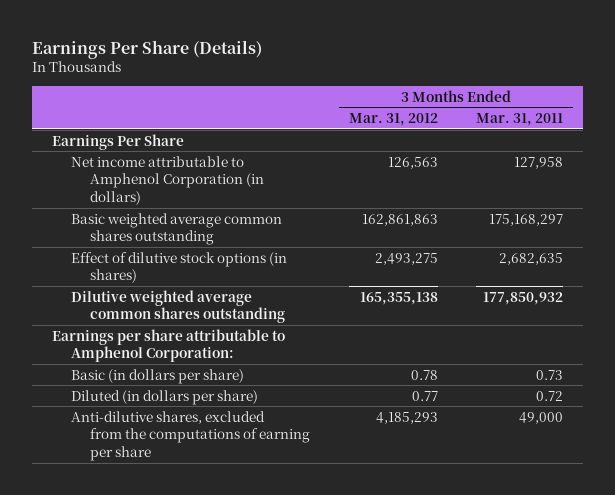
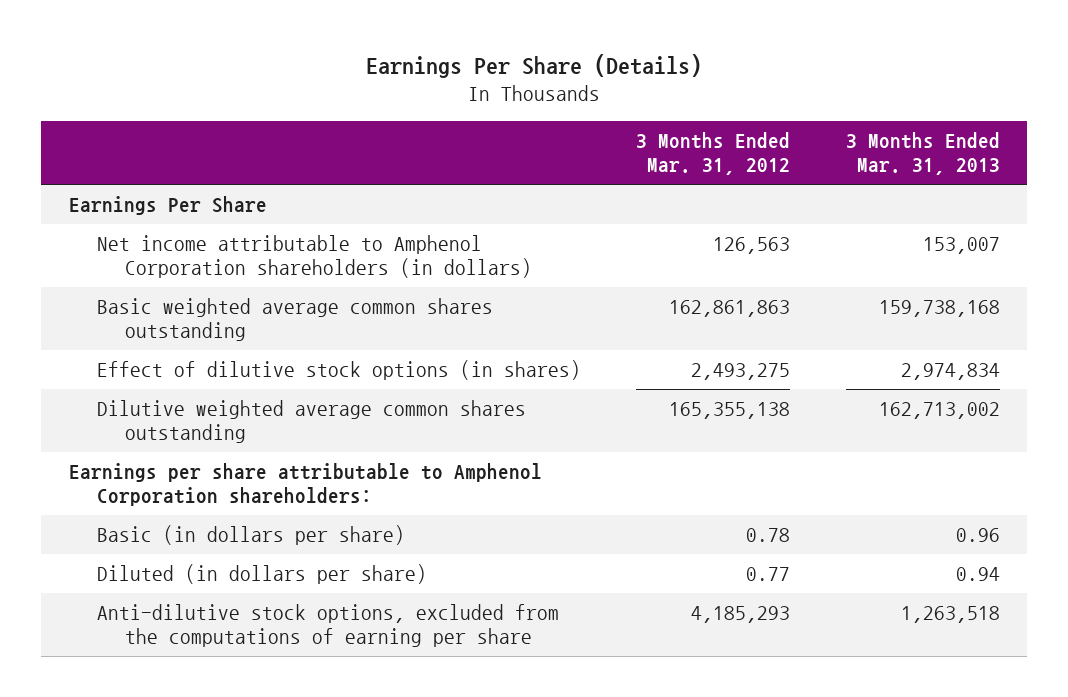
[476,113,564,127] Mar. 31, 2011 -> none
none -> [845,131,1000,176] 3 Months Ended Mar. 31, 2013
[70,155,264,205] Net income attributable to Amphenol Corporation (in dollars) -> [96,234,532,279] Net income attributable to Amphenol Corporation shareholders (in dollars)
[51,328,285,363] Earnings per share attributable to Amphenol Corporation: -> [68,462,542,507] Earnings per share attributable to Amphenol Corporation shareholders:
[70,410,310,461] Anti-dilutive shares, excluded from the computations of earning per share -> [96,603,559,648] Anti-dilutive stock options, excluded from the computations of earning per share

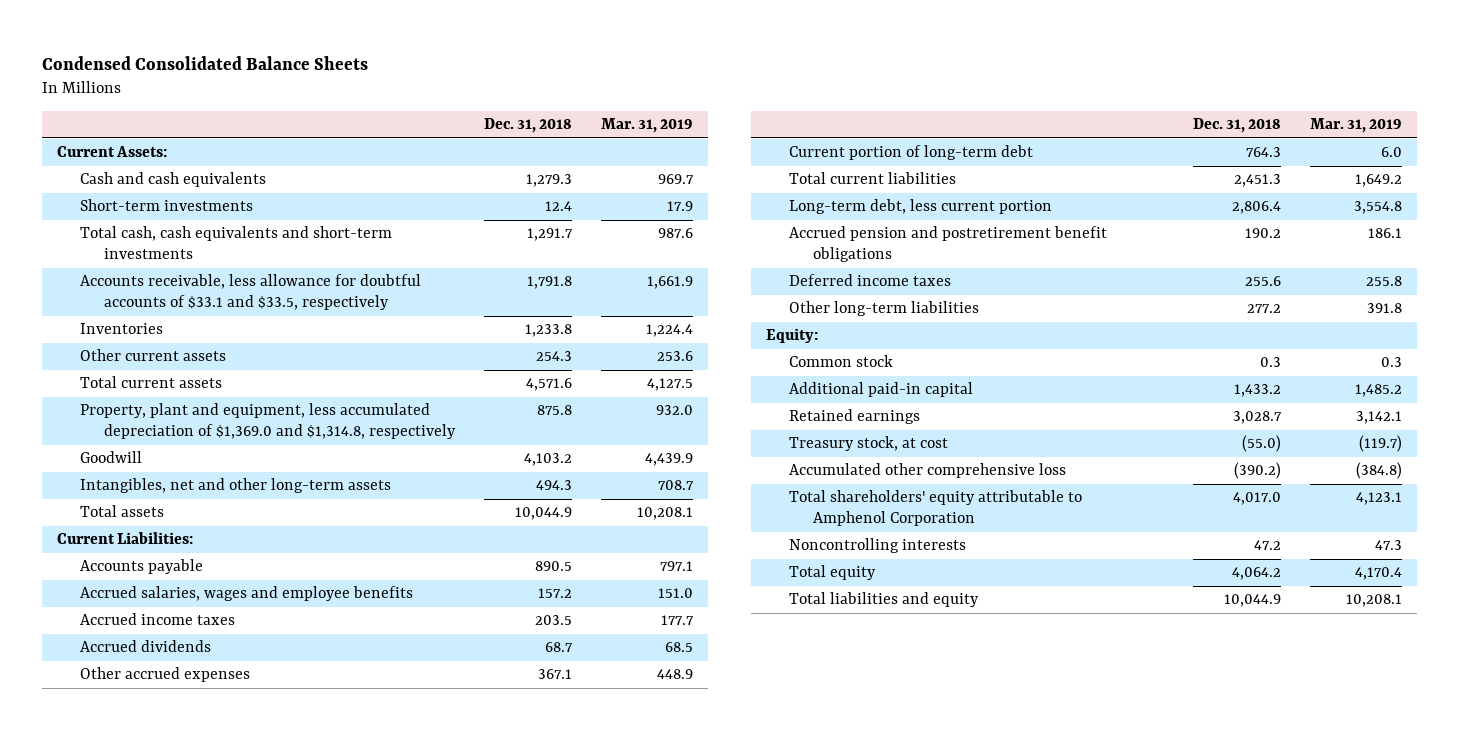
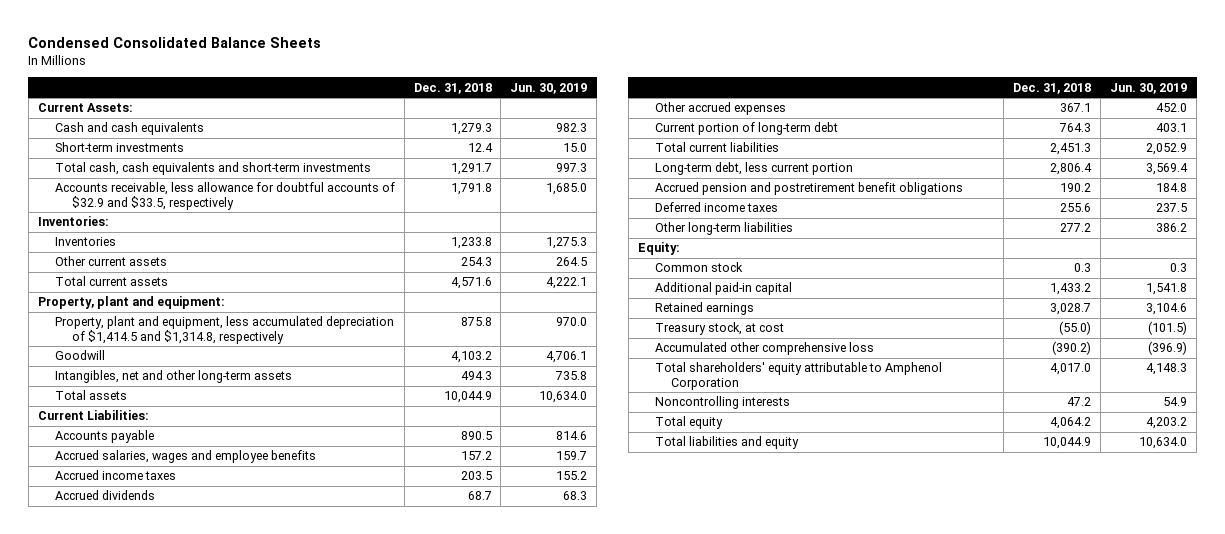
[601,118,694,134] Mar. 31, 2019 -> none
none -> [510,82,588,94] Jun. 30, 2019
[80,274,422,311] Accounts receivable, less allowance for doubtful accounts of $33.1 and $33.5, respectively -> [54,182,395,210] Accounts receivable, less allowance for doubtful accounts of $32.9 and $33.5, respectively
none -> [37,216,109,227] Inventories:
none -> [37,296,225,310] Property, plant and equipment:
[80,403,456,440] Property, plant and equipment, less accumulated depreciation of $1,369.0 and $1,314.8, respectively -> [54,316,394,344] Property, plant and equipment, less accumulated depreciation of $1,414.5 and $1,314.8, respectively

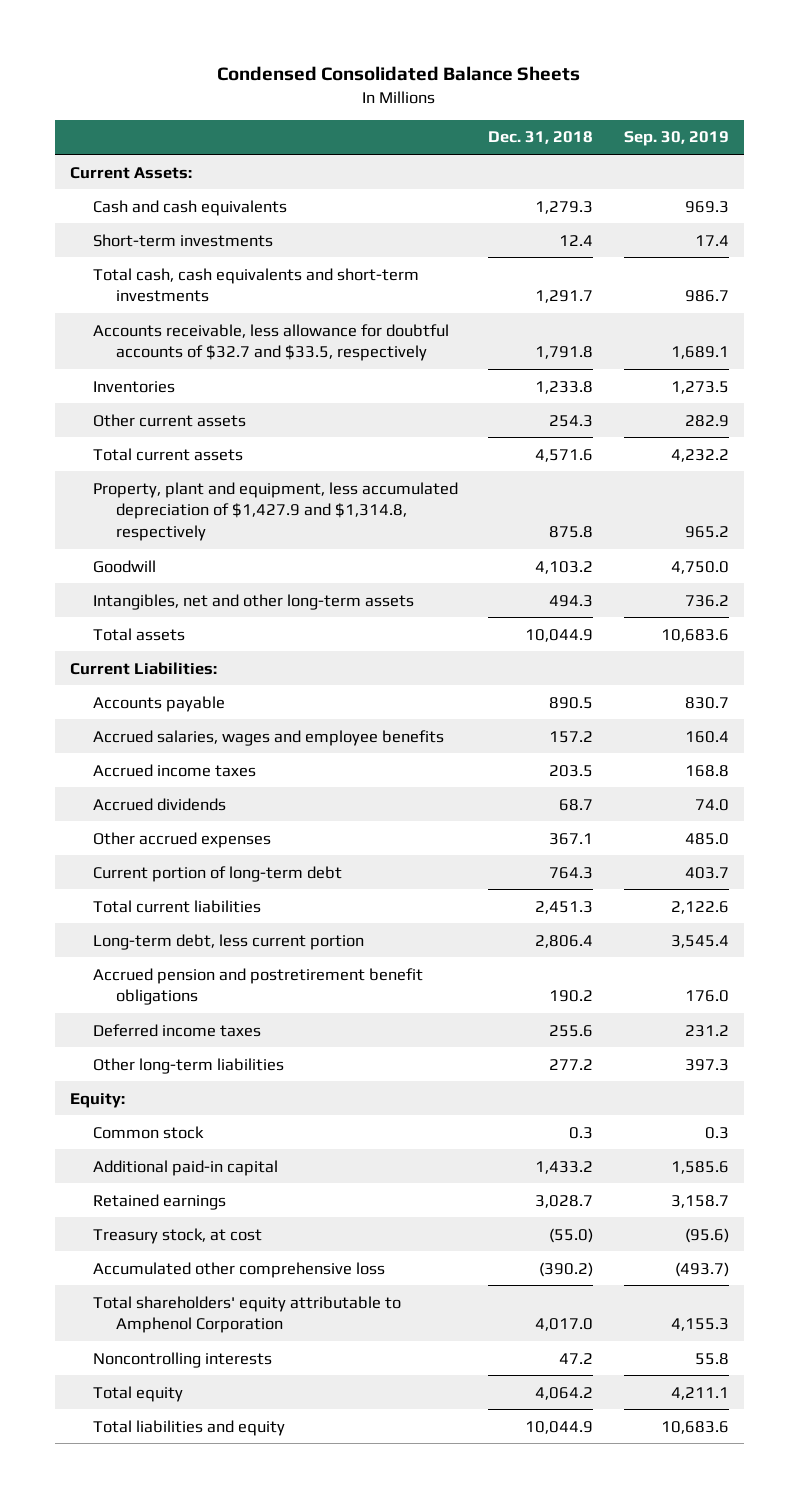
[510,82,588,94] Jun. 30, 2019 -> none
none -> [623,131,729,147] Sep. 30, 2019
[37,216,109,227] Inventories: -> none
[54,182,395,210] Accounts receivable, less allowance for doubtful accounts of $32.9 and $33.5, respectively -> [92,323,449,362] Accounts receivable, less allowance for doubtful accounts of $32.7 and $33.5, respectively
[37,296,225,310] Property, plant and equipment: -> none
[54,316,394,344] Property, plant and equipment, less accumulated depreciation of $1,414.5 and $1,314.8, respectively -> [92,481,458,542] Property, plant and equipment, less accumulated depreciation of $1,427.9 and $1,314.8, respectively

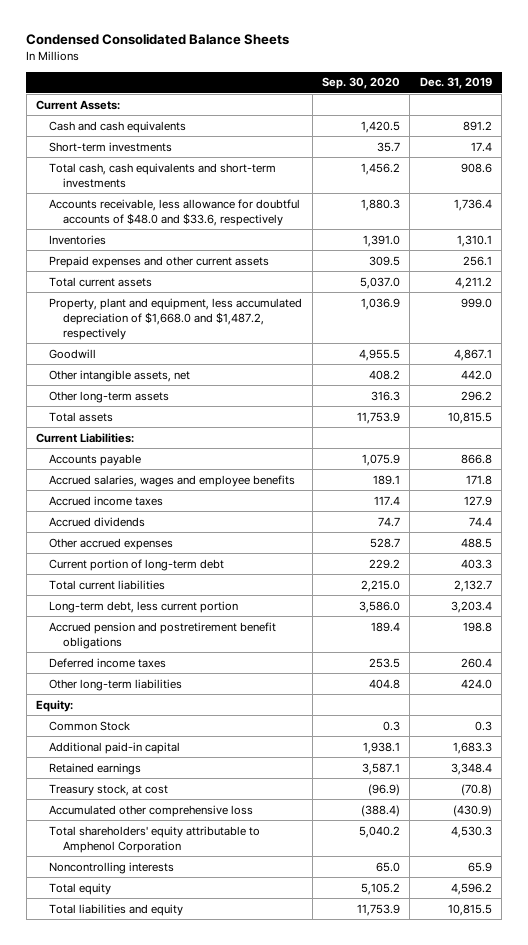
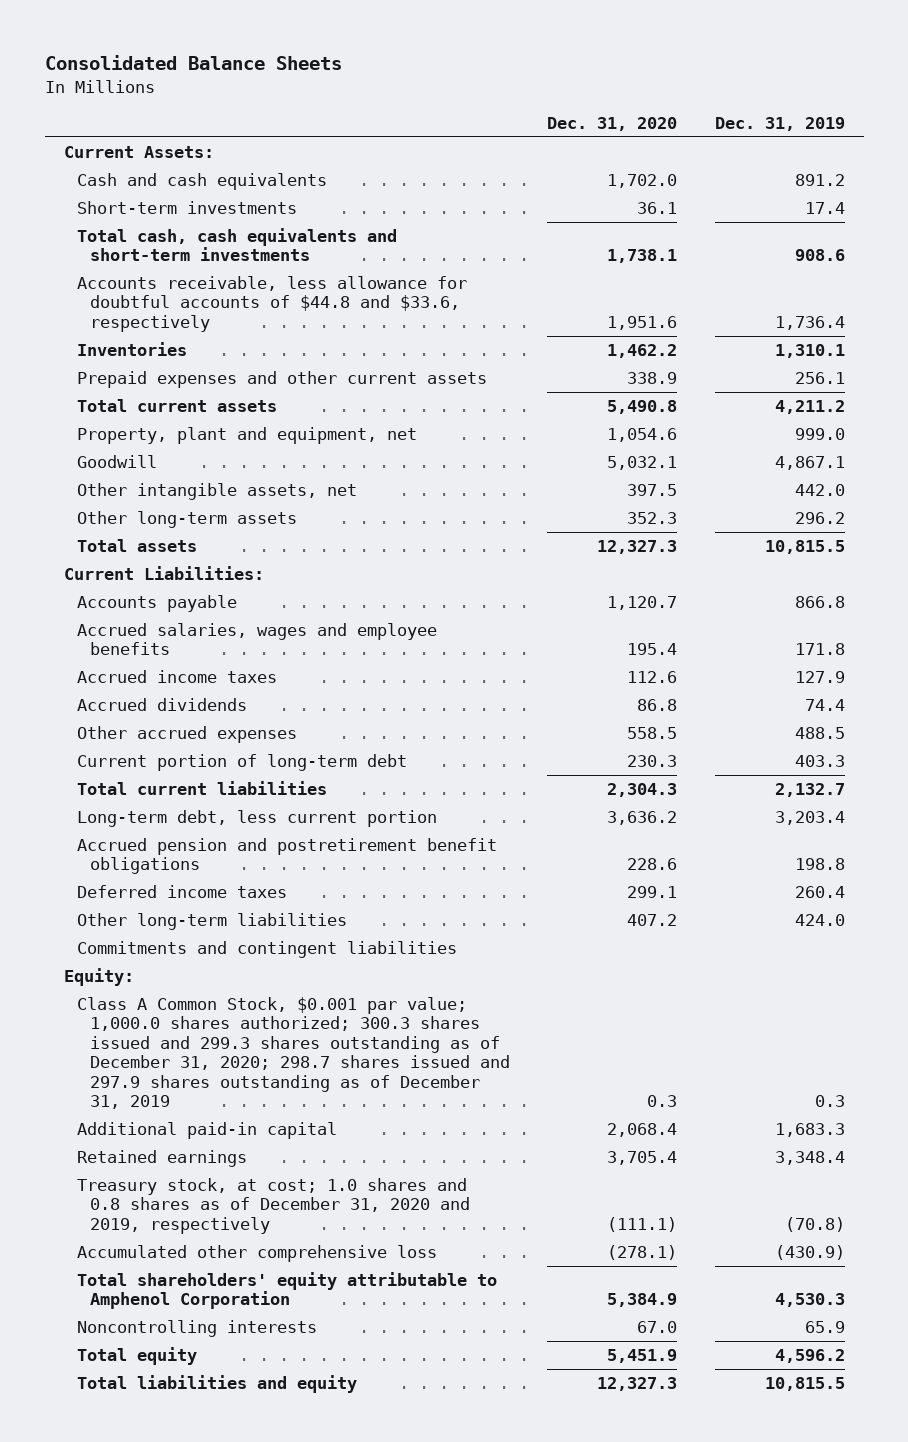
[26,33,290,46] Condensed Consolidated Balance Sheets -> [44,55,342,71] Consolidated Balance Sheets
[322,77,401,90] Sep. 30, 2020 -> none
none -> [547,116,678,131] Dec. 31, 2020
[49,198,301,226] Accounts receivable, less allowance for doubtful accounts of $48.0 and $33.6, respectively -> [76,275,467,332] Accounts receivable, less allowance for doubtful accounts of $44.8 and $33.6, respectively
[49,297,303,340] Property, plant and equipment, less accumulated depreciation of $1,668.0 and $1,487.2, respectively -> [76,426,417,444] Property, plant and equipment, net
none -> [76,940,457,958] Commitments and contingent liabilities
[49,720,131,731] Common Stock -> [76,996,510,1110] Class A Common Stock, $0.001 par value; 1,000.0 shares authorized; 300.3 shares issued and 299.3 shares outstanding as of December 31, 2020; 298.7 shares issued and 297.9 shares outstanding as of December 31, 2019
[49,783,169,796] Treasury stock, at cost -> [76,1177,470,1234] Treasury stock, at cost; 1.0 shares and 0.8 shares as of December 31, 2020 and 2019, respectively

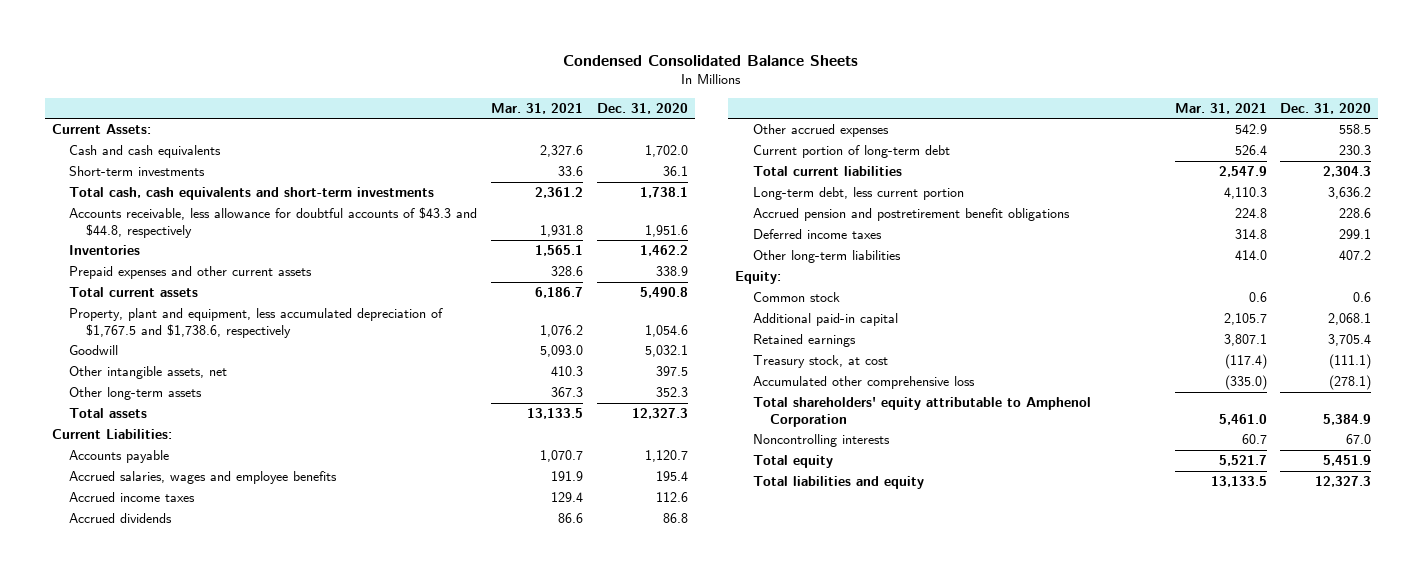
[44,55,342,71] Consolidated Balance Sheets -> [563,54,859,66] Condensed Consolidated Balance Sheets
[714,116,845,131] Dec. 31, 2019 -> none
none -> [490,102,583,114] Mar. 31, 2021
[76,275,467,332] Accounts receivable, less allowance for doubtful accounts of $44.8 and $33.6, respectively -> [68,207,477,238] Accounts receivable, less allowance for doubtful accounts of $43.3 and $44.8, respectively
[76,426,417,444] Property, plant and equipment, net -> [68,308,443,338] Property, plant and equipment, less accumulated depreciation of $1,767.5 and $1,738.6, respectively
[76,940,457,958] Commitments and contingent liabilities -> none
[76,996,510,1110] Class A Common Stock, $0.001 par value; 1,000.0 shares authorized; 300.3 shares issued and 299.3 shares outstanding as of December 31, 2020; 298.7 shares issued and 297.9 shares outstanding as of December 31, 2019 -> none
none -> [752,292,840,303] Common stock
[607,1122,678,1137] 2,068.4 -> [1328,313,1372,326] 2,068.1
[76,1177,470,1234] Treasury stock, at cost; 1.0 shares and 0.8 shares as of December 31, 2020 and 2019, respectively -> [752,355,888,369] Treasury stock, at cost

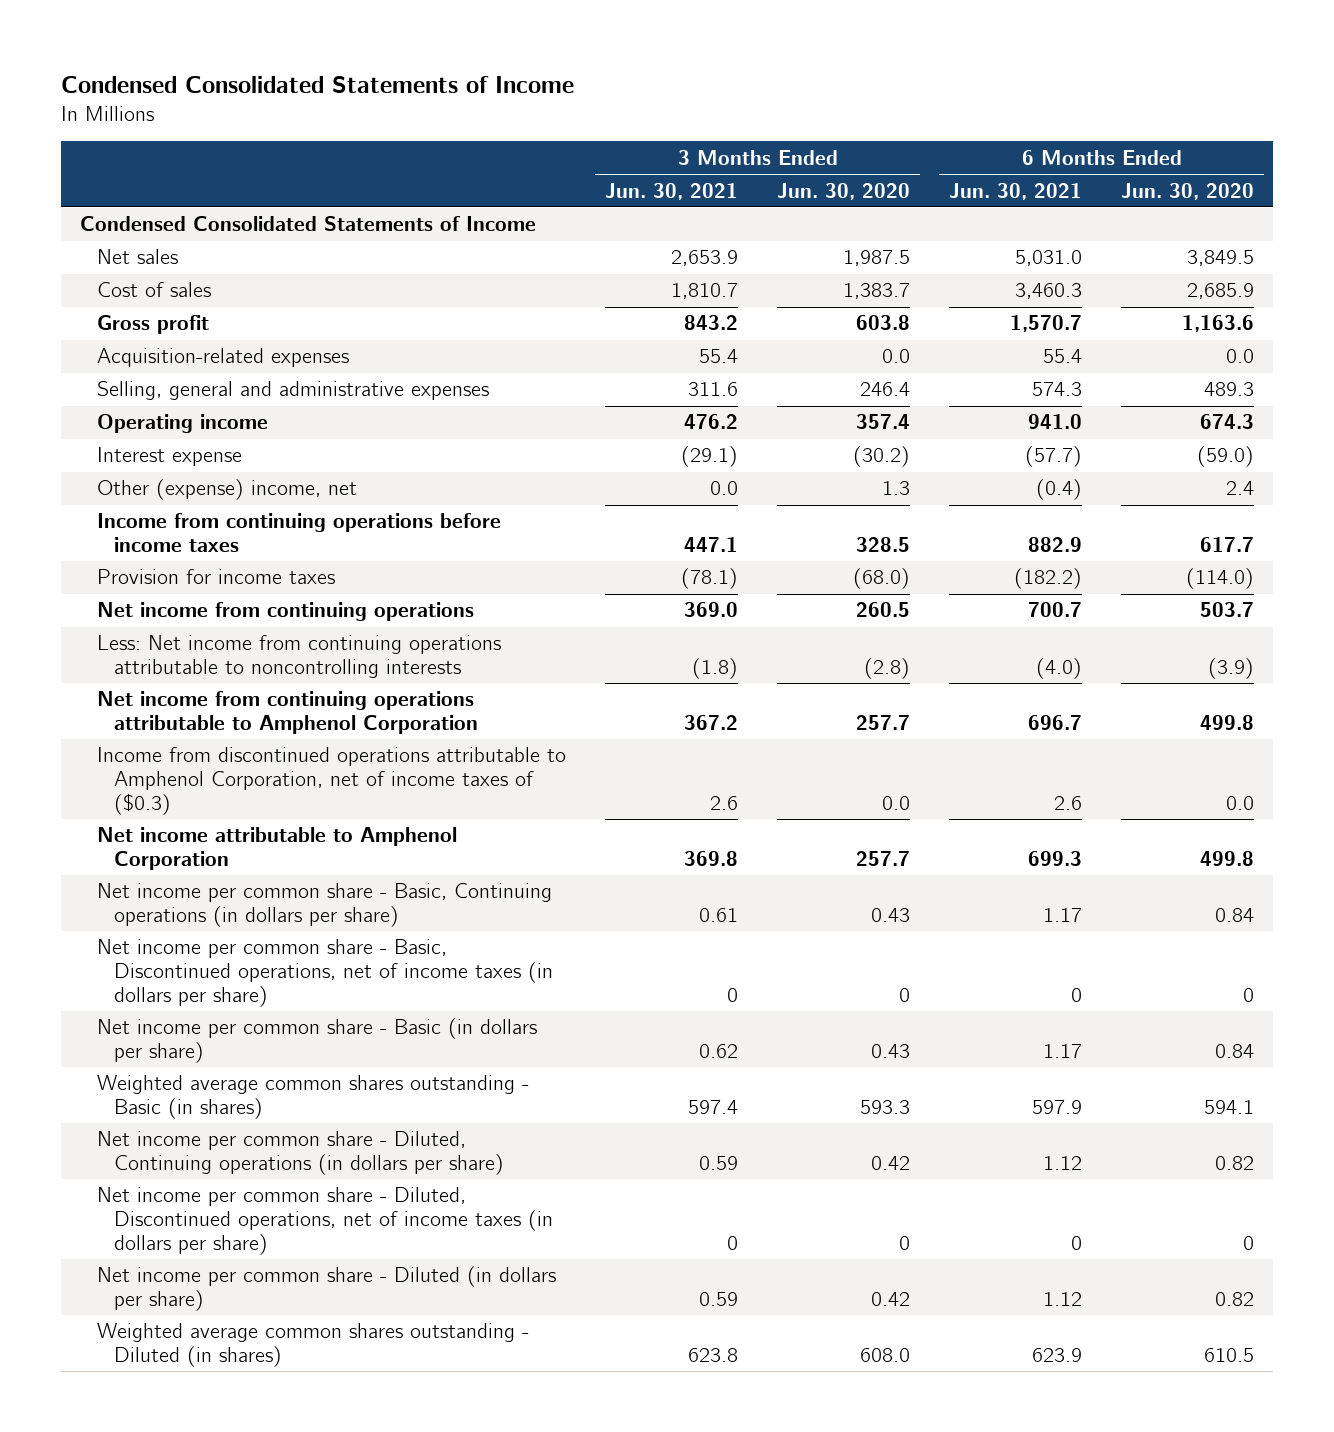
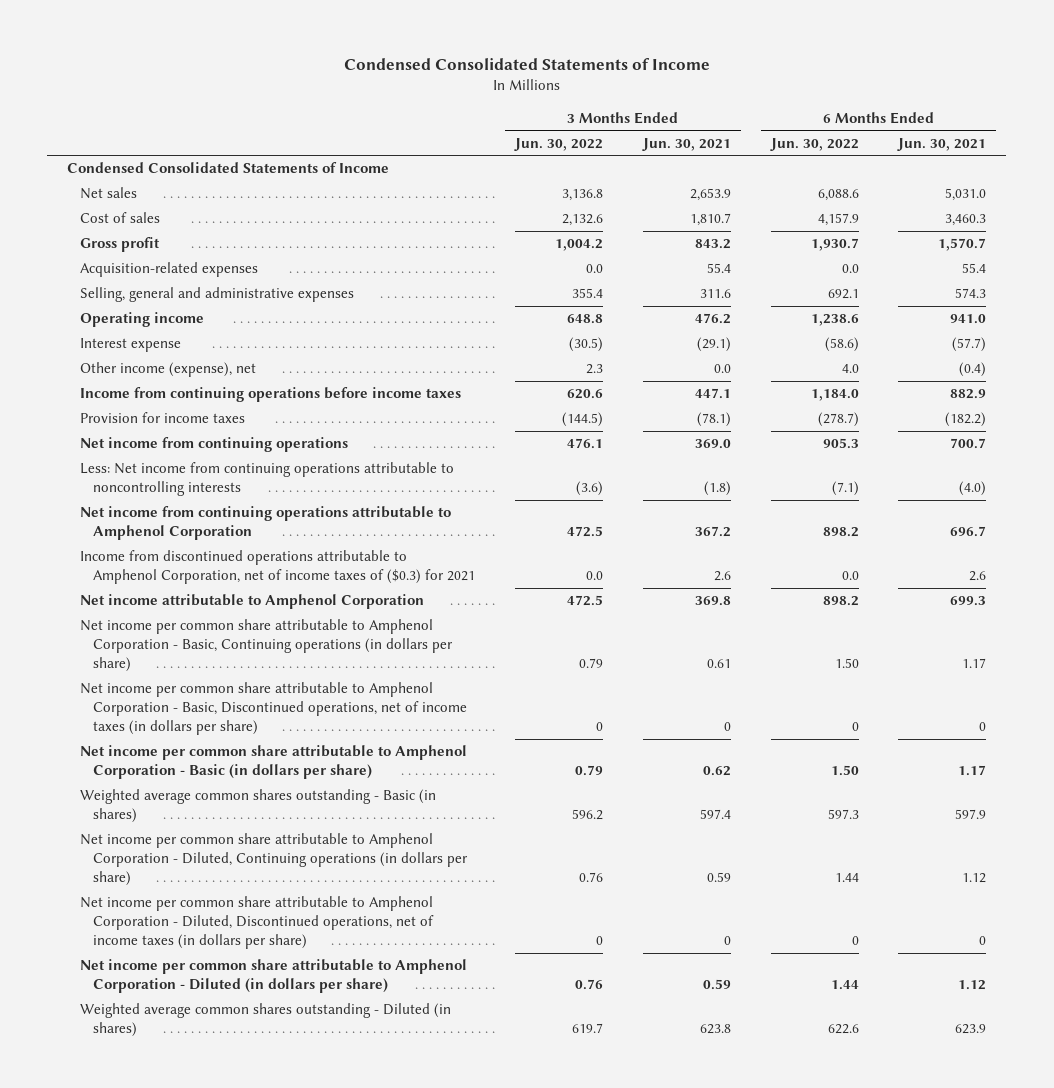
[777,182,911,200] Jun. 30, 2020 -> none
[1120,182,1254,200] Jun. 30, 2020 -> none
none -> [514,137,604,151] Jun. 30, 2022
none -> [769,137,859,151] Jun. 30, 2022
[97,479,358,501] Other (expense) income, net -> [80,362,257,378] Other income (expense), net
[97,747,567,815] Income from discontinued operations attributable to Amphenol Corporation, net of income taxes of ($0.3) -> [80,550,476,585] Income from discontinued operations attributable to Amphenol Corporation, net of income taxes of ($0.3) for 2021
[97,883,553,928] Net income per common share - Basic, Continuing operations (in dollars per share) -> [80,619,454,673] Net income per common share attributable to Amphenol Corporation - Basic, Continuing operations (in dollars per share)
[97,939,553,1007] Net income per common share - Basic, Discontinued operations, net of income taxes (in dollars per share) -> [80,682,468,736] Net income per common share attributable to Amphenol Corporation - Basic, Discontinued operations, net of income taxes (in dollars per share)
[97,1018,538,1064] Net income per common share - Basic (in dollars per share) -> [80,745,468,780] Net income per common share attributable to Amphenol Corporation - Basic (in dollars per share)
[97,1131,504,1176] Net income per common share - Diluted, Continuing operations (in dollars per share) -> [80,833,469,887] Net income per common share attributable to Amphenol Corporation - Diluted, Continuing operations (in dollars per share)
[97,1187,553,1255] Net income per common share - Diluted, Discontinued operations, net of income taxes (in dollars per share) -> [80,896,435,950] Net income per common share attributable to Amphenol Corporation - Diluted, Discontinued operations, net of income taxes (in dollars per share)
[97,1266,557,1312] Net income per common share - Diluted (in dollars per share) -> [80,959,468,994] Net income per common share attributable to Amphenol Corporation - Diluted (in dollars per share)

